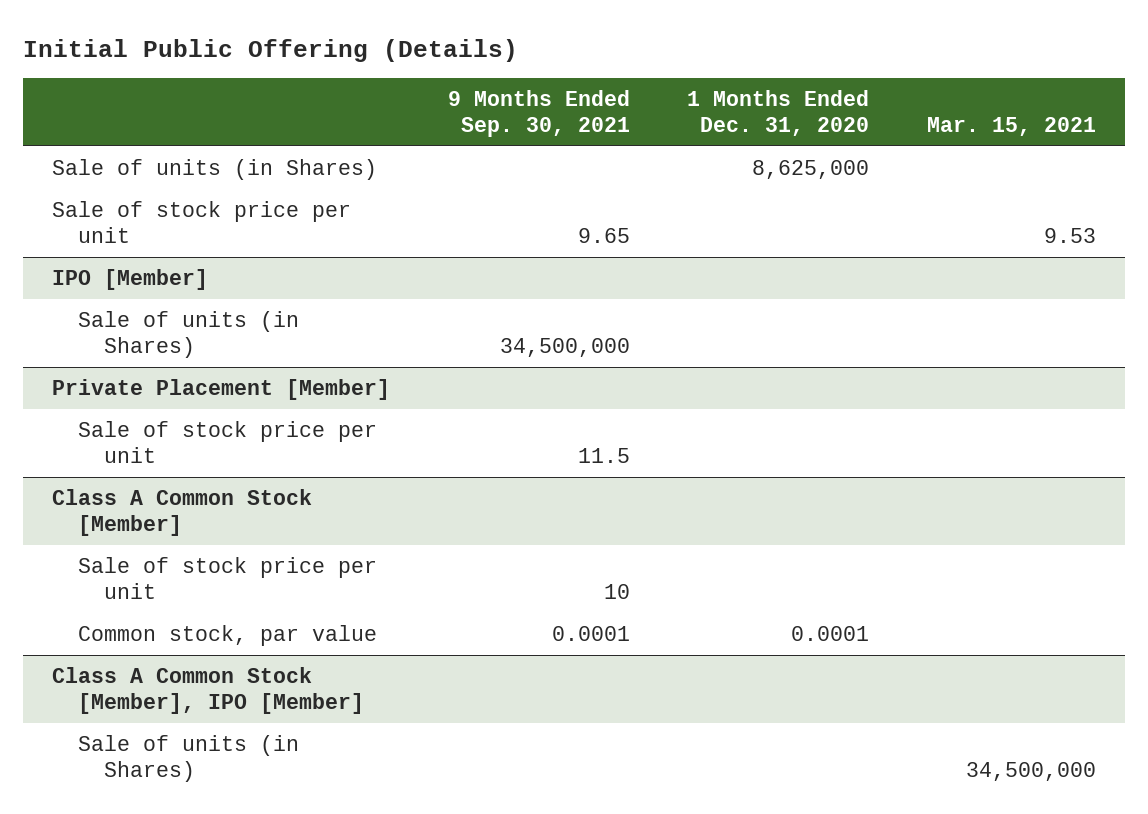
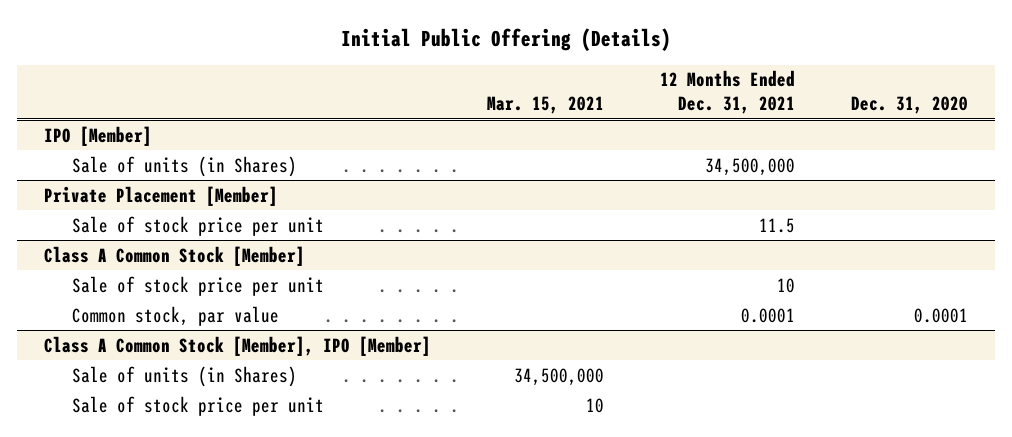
[447,89,630,137] 9 Months Ended Sep. 30, 2021 -> none
[687,89,870,136] 1 Months Ended Dec. 31, 2020 -> none
none -> [659,70,795,115] 12 Months Ended Dec. 31, 2021
none -> [850,96,968,115] Dec. 31, 2020
[52,158,378,180] Sale of units (in Shares) -> none
[52,200,352,243] Sale of stock price per unit -> none
none -> [71,395,324,416] Sale of stock price per unit

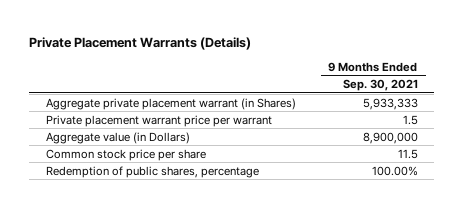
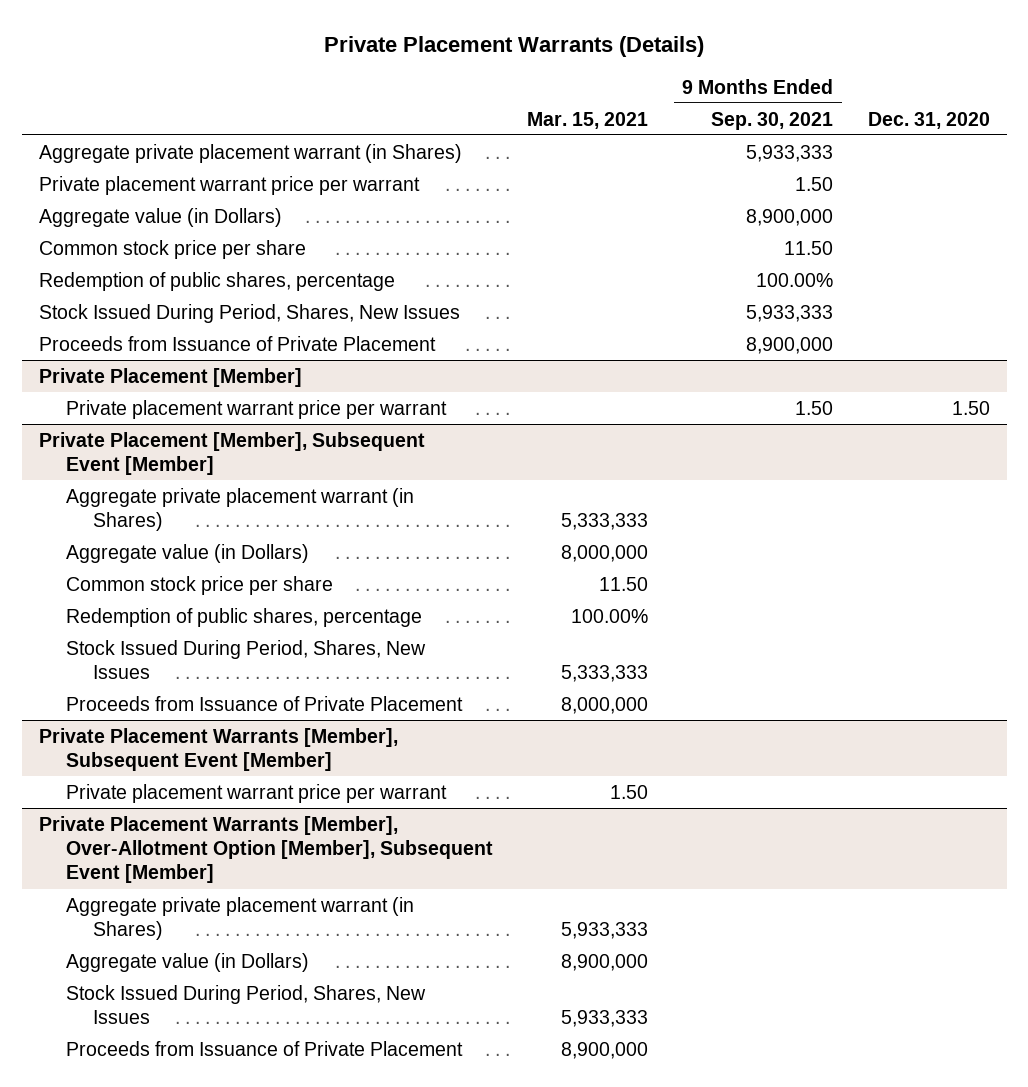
none -> [527,111,649,129] Mar. 15, 2021
none -> [867,111,990,129] Dec. 31, 2020
[402,114,418,125] 1.5 -> [795,176,834,191] 1.50
[397,148,418,159] 11.5 -> [784,240,834,255] 11.50
none -> [38,303,460,323] Stock Issued During Period, Shares, New Issues
none -> [38,335,436,351] Proceeds from Issuance of Private Placement
none -> [38,367,302,387] Private Placement [Member]
none -> [66,399,448,419] Private placement warrant price per warrant
none -> [38,431,425,475] Private Placement [Member], Subsequent Event [Member]
none -> [66,487,415,531] Aggregate private placement warrant (in Shares)
none -> [66,543,310,563] Aggregate value (in Dollars)
none -> [66,575,334,595] Common stock price per share
none -> [66,607,423,627] Redemption of public shares, percentage
none -> [66,639,427,679] Stock Issued During Period, Shares, New Issues
none -> [66,695,464,711] Proceeds from Issuance of Private Placement
none -> [38,727,398,771] Private Placement Warrants [Member], Subsequent Event [Member]
none -> [66,783,448,803] Private placement warrant price per warrant
none -> [38,815,494,884] Private Placement Warrants [Member], Over-Allotment Option [Member], Subsequent Event [Member]
none -> [66,896,415,940] Aggregate private placement warrant (in Shares)
none -> [66,952,310,972] Aggregate value (in Dollars)
none -> [66,984,427,1024] Stock Issued During Period, Shares, New Issues
none -> [66,1040,464,1056] Proceeds from Issuance of Private Placement

